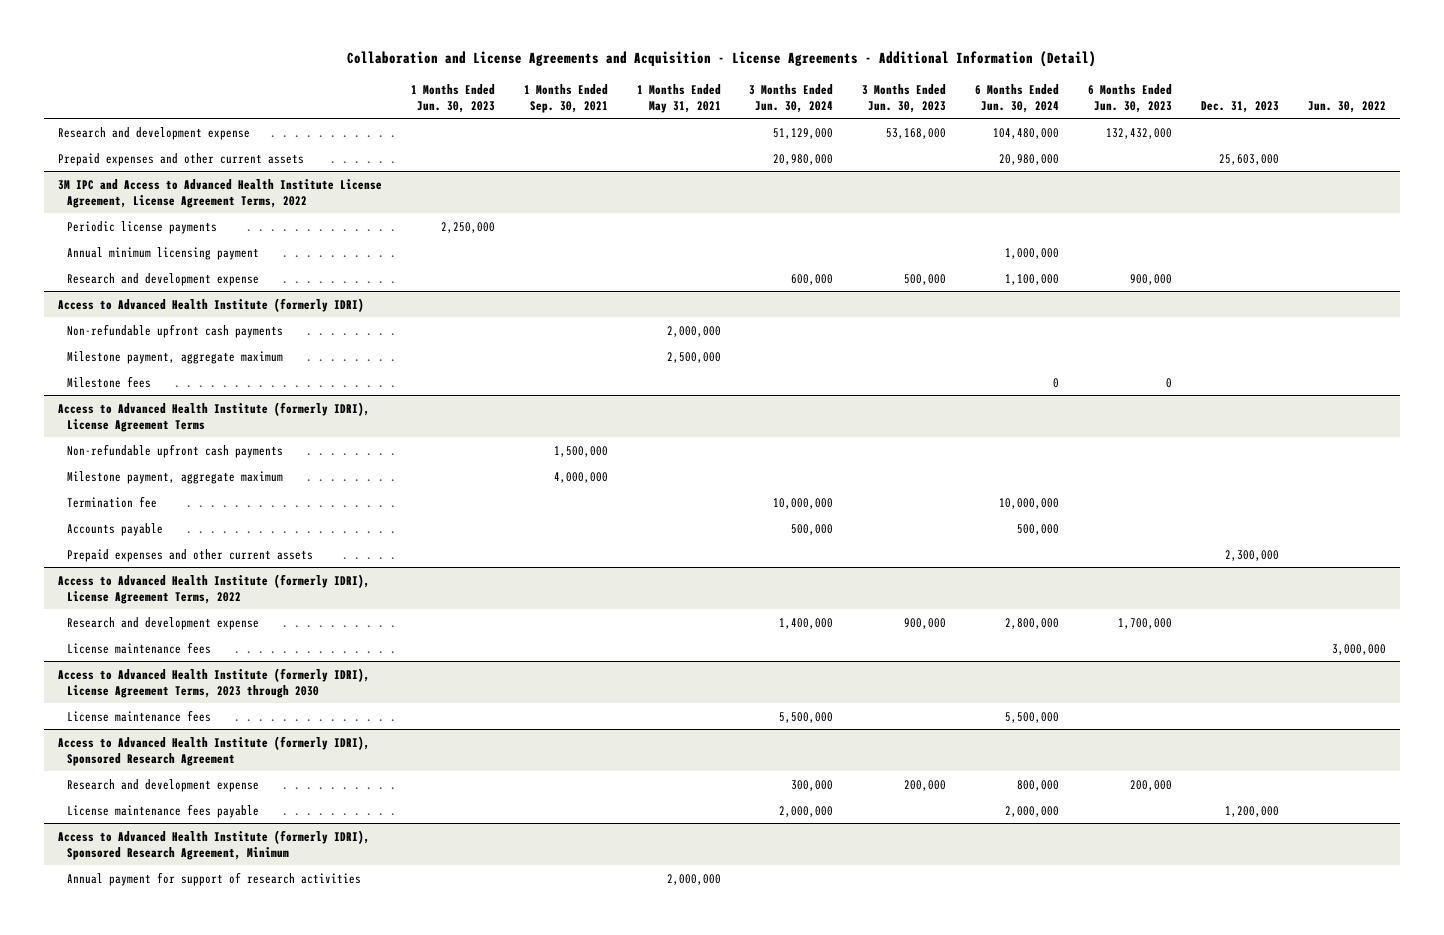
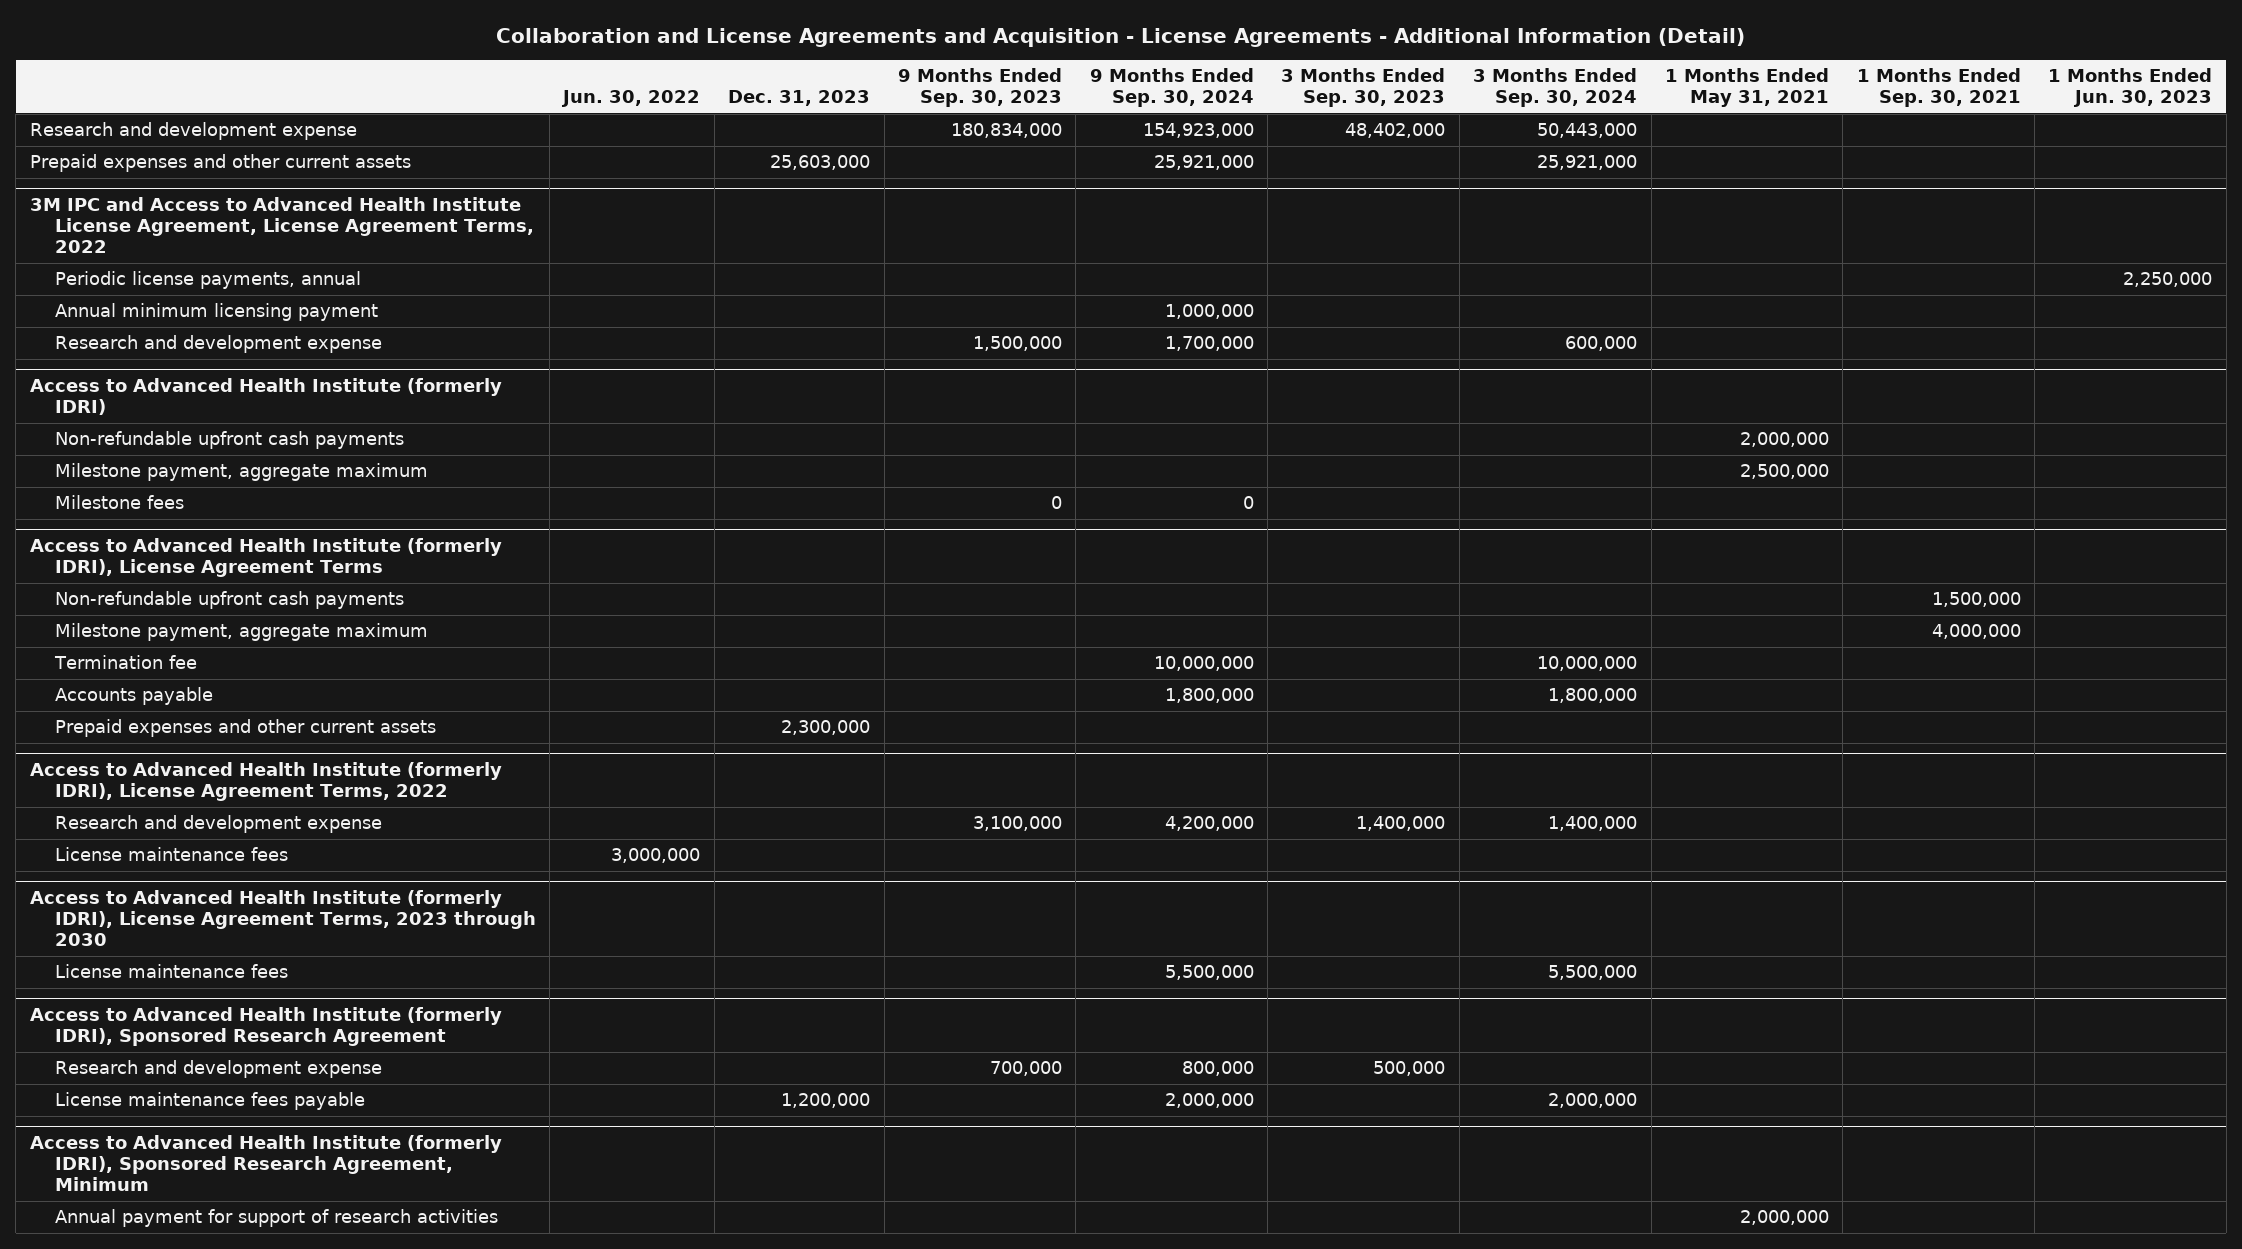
[749,83,834,113] 3 Months Ended Jun. 30, 2024 -> none
[862,83,947,113] 3 Months Ended Jun. 30, 2023 -> none
[975,83,1060,113] 6 Months Ended Jun. 30, 2024 -> none
[1088,83,1173,113] 6 Months Ended Jun. 30, 2023 -> none
none -> [897,67,1062,108] 9 Months Ended Sep. 30, 2023
none -> [1089,67,1254,108] 9 Months Ended Sep. 30, 2024
none -> [1281,67,1446,108] 3 Months Ended Sep. 30, 2023
none -> [1473,67,1638,108] 3 Months Ended Sep. 30, 2024
[67,220,218,234] Periodic license payments -> [54,271,361,290] Periodic license payments, annual

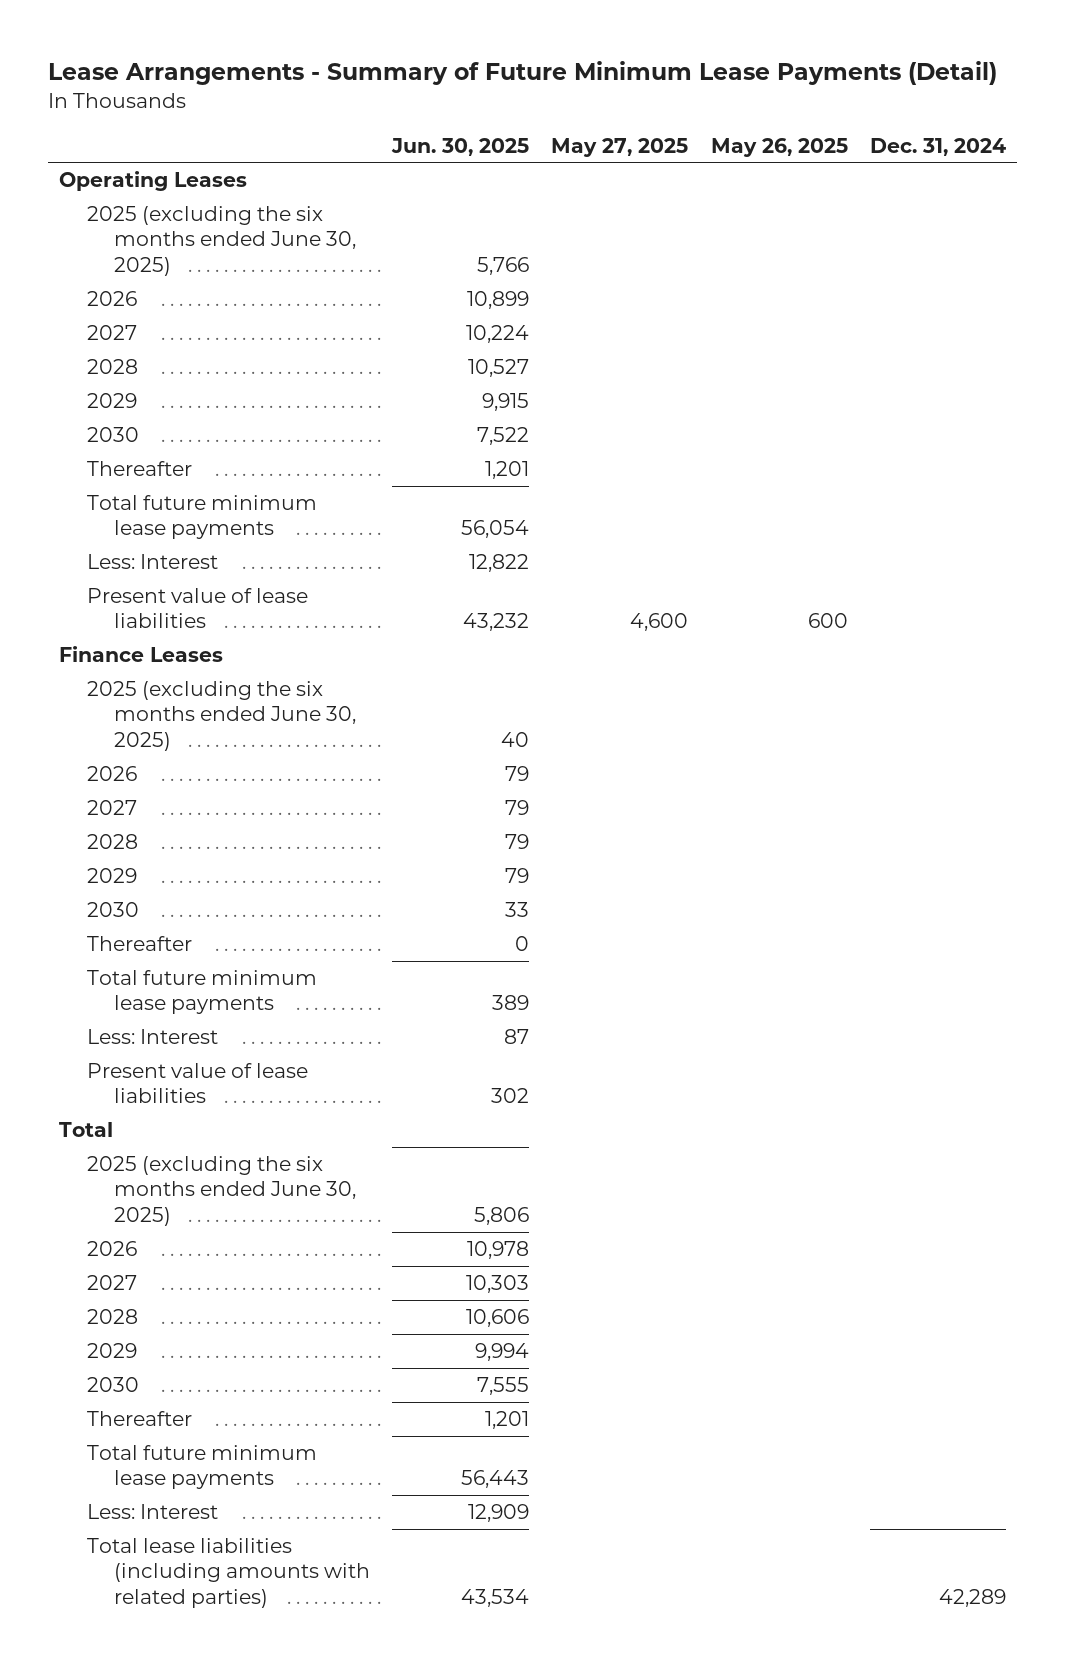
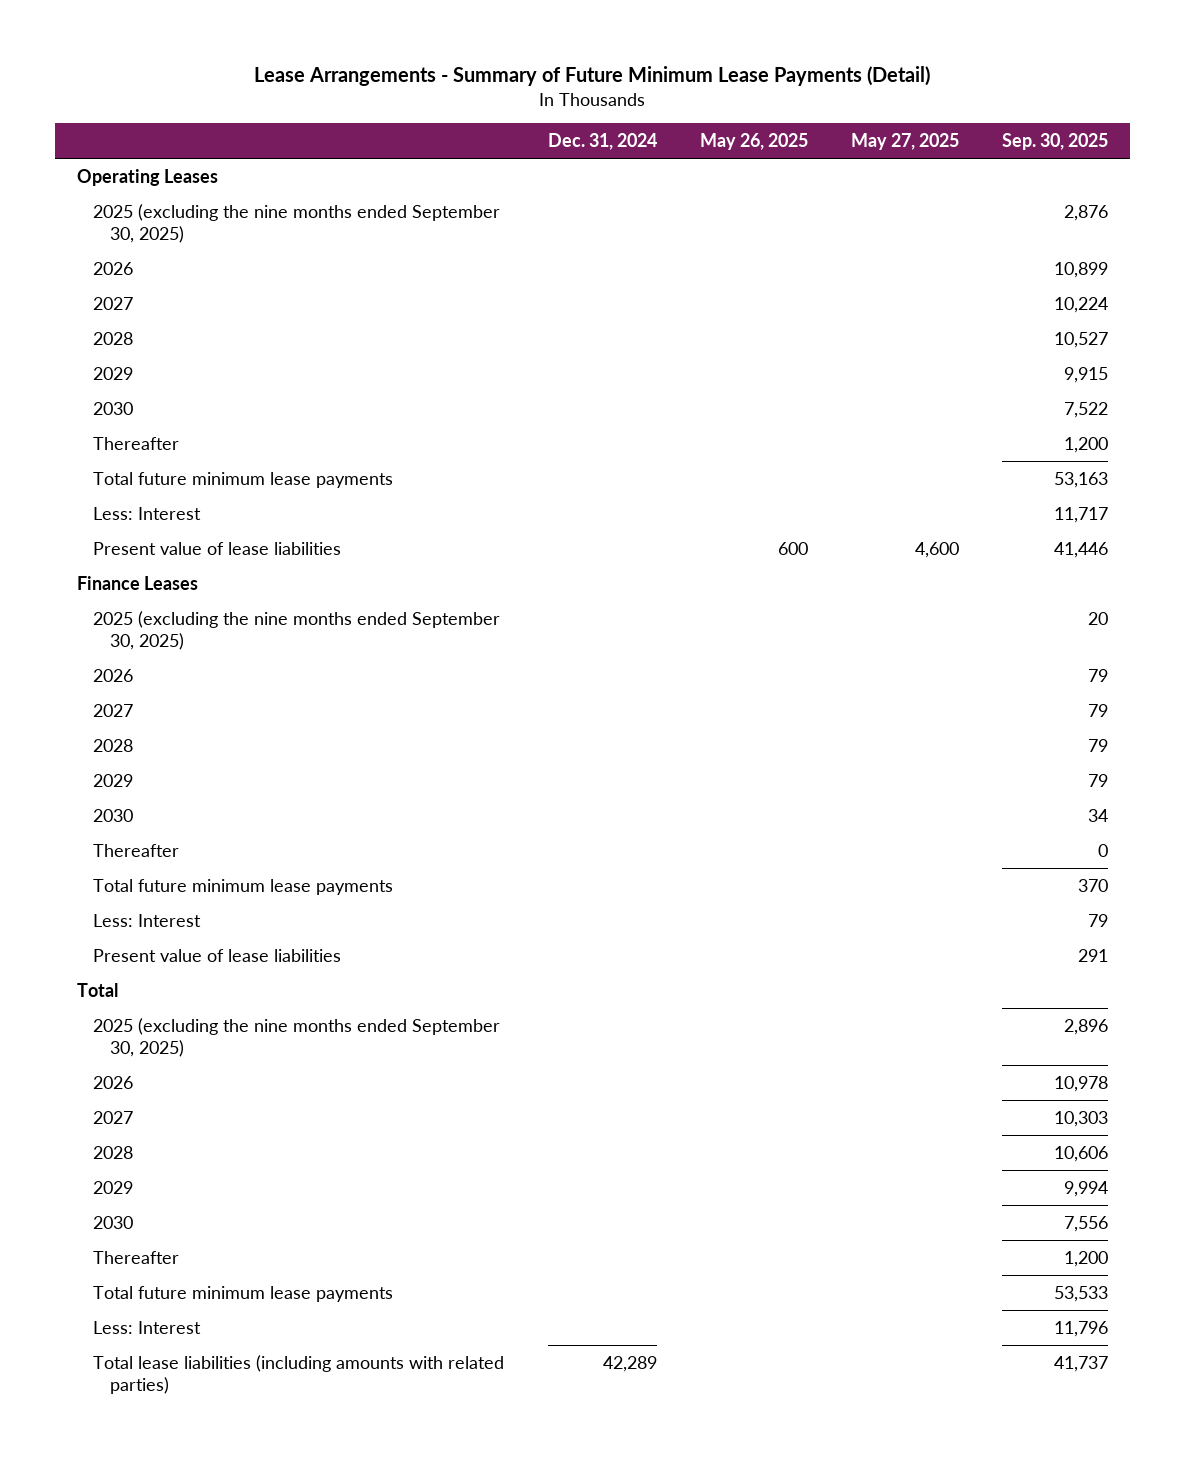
[391,137,530,156] Jun. 30, 2025 -> none
none -> [1002,133,1109,151] Sep. 30, 2025
[86,205,357,277] 2025 (excluding the six months ended June 30, 2025) -> [93,203,501,243] 2025 (excluding the nine months ended September 30, 2025)
[86,680,357,752] 2025 (excluding the six months ended June 30, 2025) -> [93,610,501,650] 2025 (excluding the nine months ended September 30, 2025)
[86,1155,357,1227] 2025 (excluding the six months ended June 30, 2025) -> [93,1017,501,1057] 2025 (excluding the nine months ended September 30, 2025)

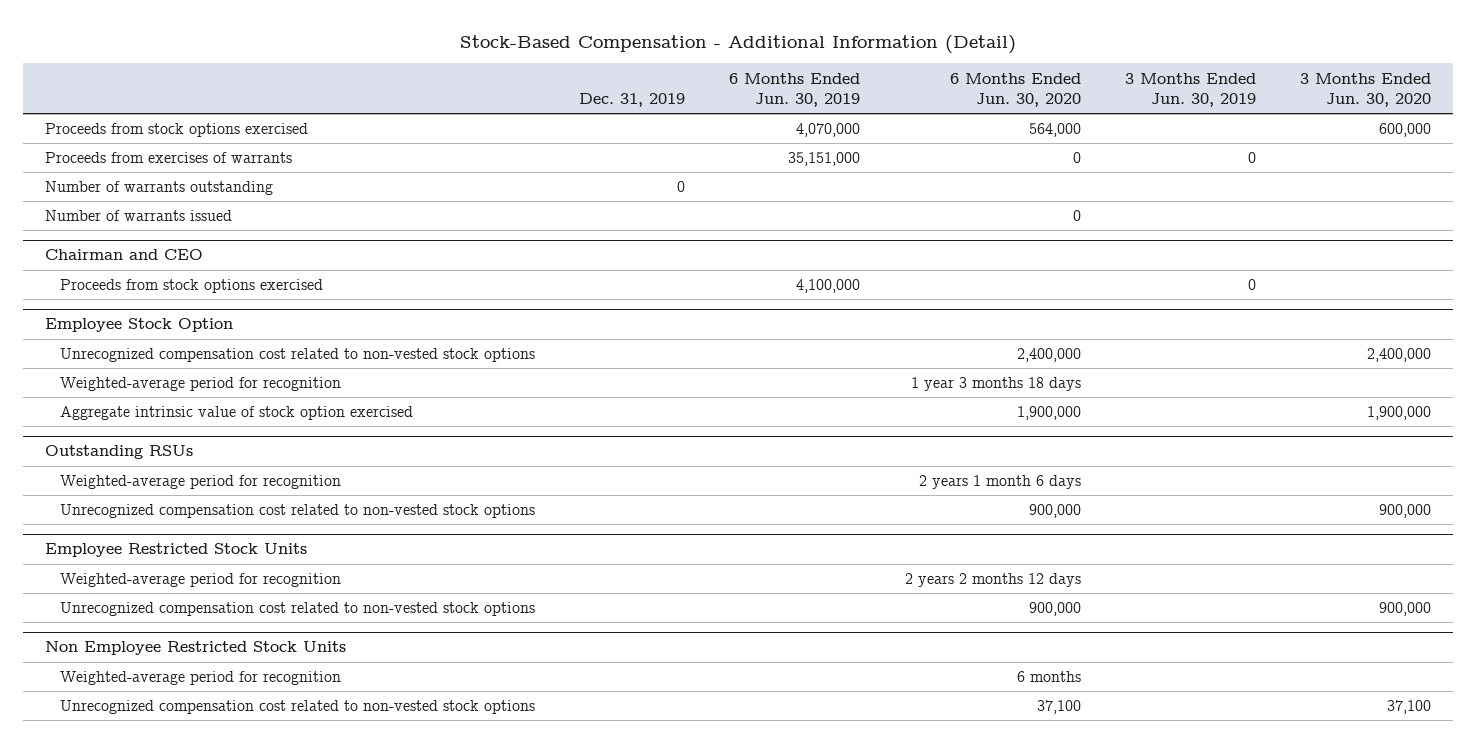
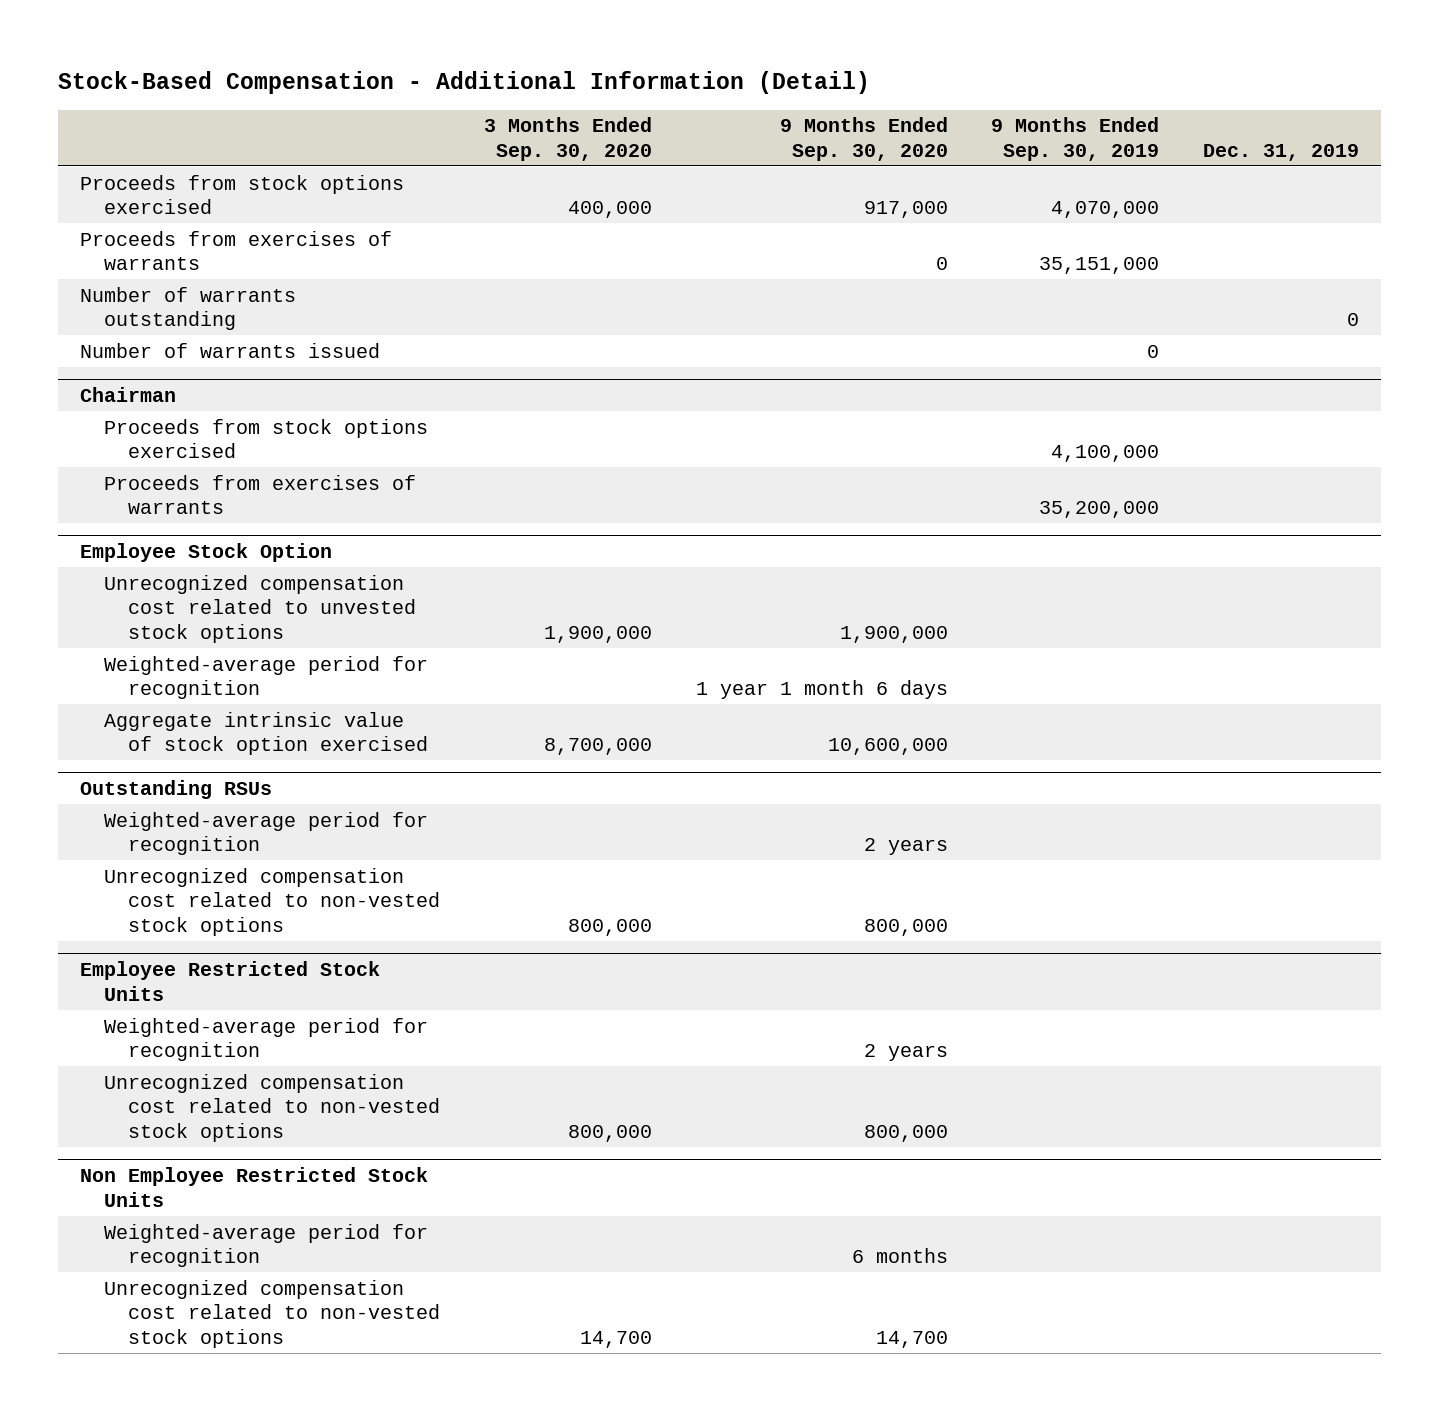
[729,72,861,107] 6 Months Ended Jun. 30, 2019 -> none
[949,72,1081,107] 6 Months Ended Jun. 30, 2020 -> none
[1124,72,1256,107] 3 Months Ended Jun. 30, 2019 -> none
[1300,72,1432,107] 3 Months Ended Jun. 30, 2020 -> none
none -> [484,117,653,161] 3 Months Ended Sep. 30, 2020
none -> [779,117,948,161] 9 Months Ended Sep. 30, 2020
none -> [991,117,1160,161] 9 Months Ended Sep. 30, 2019
[45,249,204,261] Chairman and CEO -> none
[59,279,323,294] Proceeds from stock options exercised -> none
none -> [79,386,176,402] Chairman
none -> [104,418,429,459] Proceeds from stock options exercised
none -> [104,474,417,515] Proceeds from exercises of warrants
[59,348,535,363] Unrecognized compensation cost related to non-vested stock options -> [104,574,417,643] Unrecognized compensation cost related to unvested stock options

